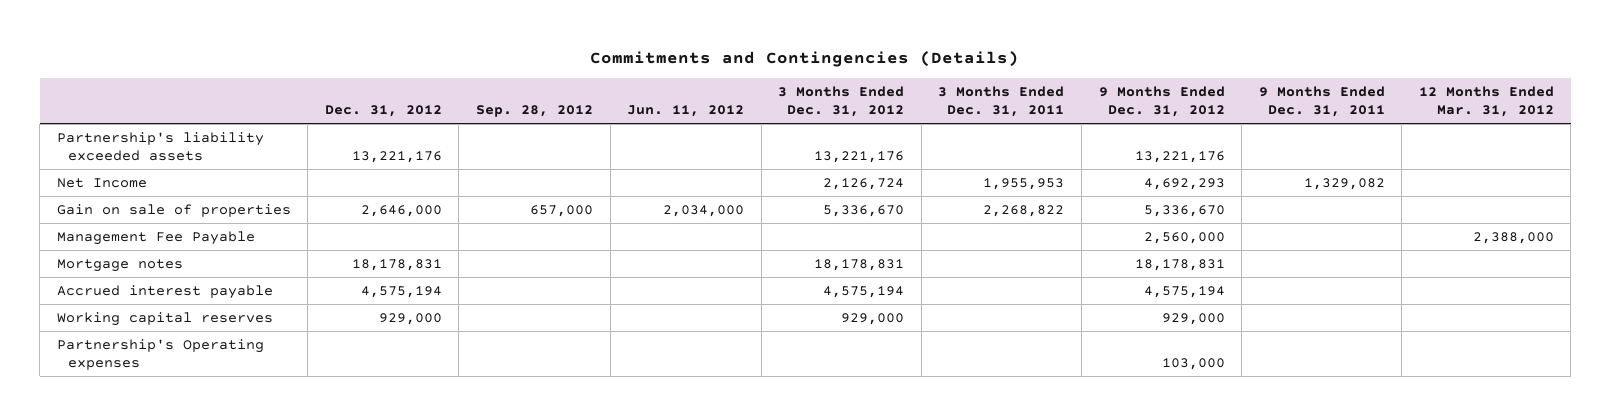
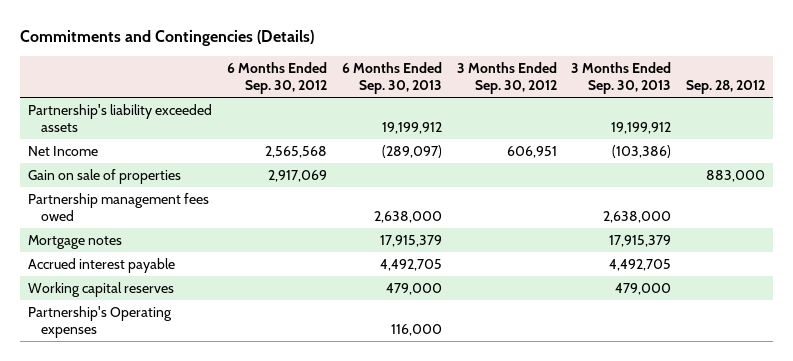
[324,105,442,118] Dec. 31, 2012 -> none
[627,105,745,118] Jun. 11, 2012 -> none
[778,86,905,118] 3 Months Ended Dec. 31, 2012 -> none
[938,86,1065,118] 3 Months Ended Dec. 31, 2011 -> none
[1098,86,1225,118] 9 Months Ended Dec. 31, 2012 -> none
[1258,86,1385,118] 9 Months Ended Dec. 31, 2011 -> none
[1418,86,1554,118] 12 Months Ended Mar. 31, 2012 -> none
none -> [226,62,327,94] 6 Months Ended Sep. 30, 2012
none -> [341,62,442,94] 6 Months Ended Sep. 30, 2013
none -> [456,62,557,94] 3 Months Ended Sep. 30, 2012
none -> [571,62,672,94] 3 Months Ended Sep. 30, 2013
[56,231,255,246] Management Fee Payable -> none
[529,205,593,218] 657,000 -> [706,170,766,183] 883,000
none -> [27,193,209,221] Partnership management fees owed

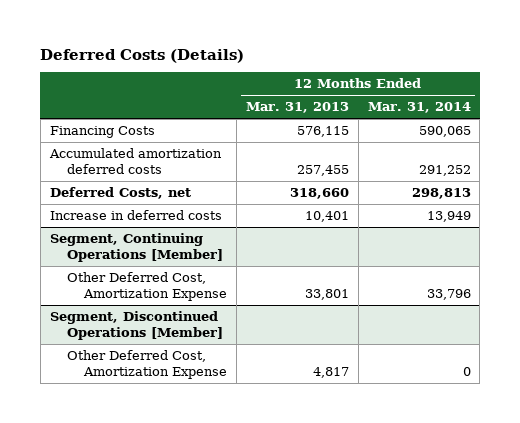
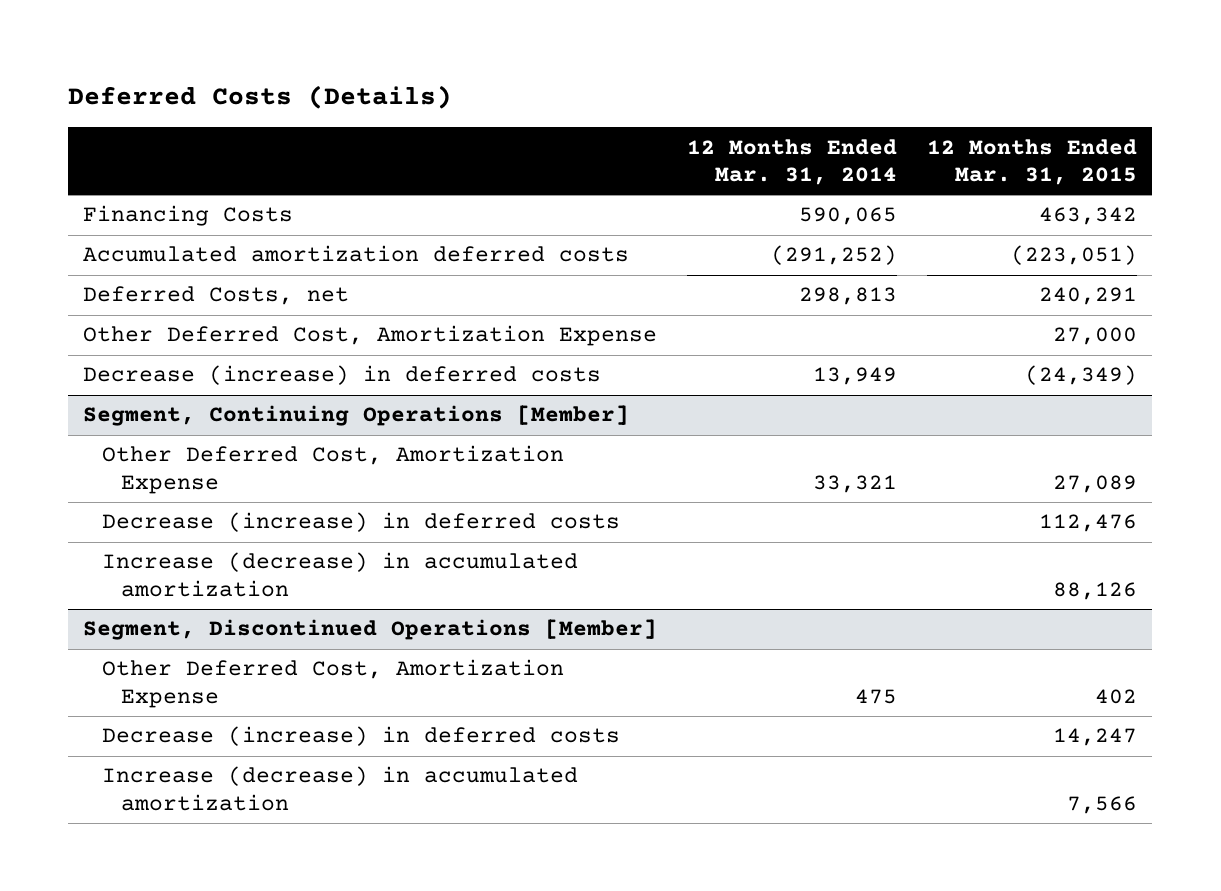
[245,102,349,114] Mar. 31, 2013 -> none
none -> [927,138,1138,186] 12 Months Ended Mar. 31, 2015
[418,164,471,176] 291,252 -> [771,245,898,266] (291,252)
none -> [83,325,658,347] Other Deferred Cost, Amortization Expense
[49,210,222,221] Increase in deferred costs -> [83,365,602,386] Decrease (increase) in deferred costs
[426,288,471,300] 33,796 -> [813,474,898,493] 33,321
none -> [102,512,621,533] Decrease (increase) in deferred costs
none -> [102,552,579,597] Increase (decrease) in accumulated amortization
[462,366,471,376] 0 -> [855,688,898,704] 475
none -> [102,726,621,747] Decrease (increase) in deferred costs
none -> [102,766,579,811] Increase (decrease) in accumulated amortization

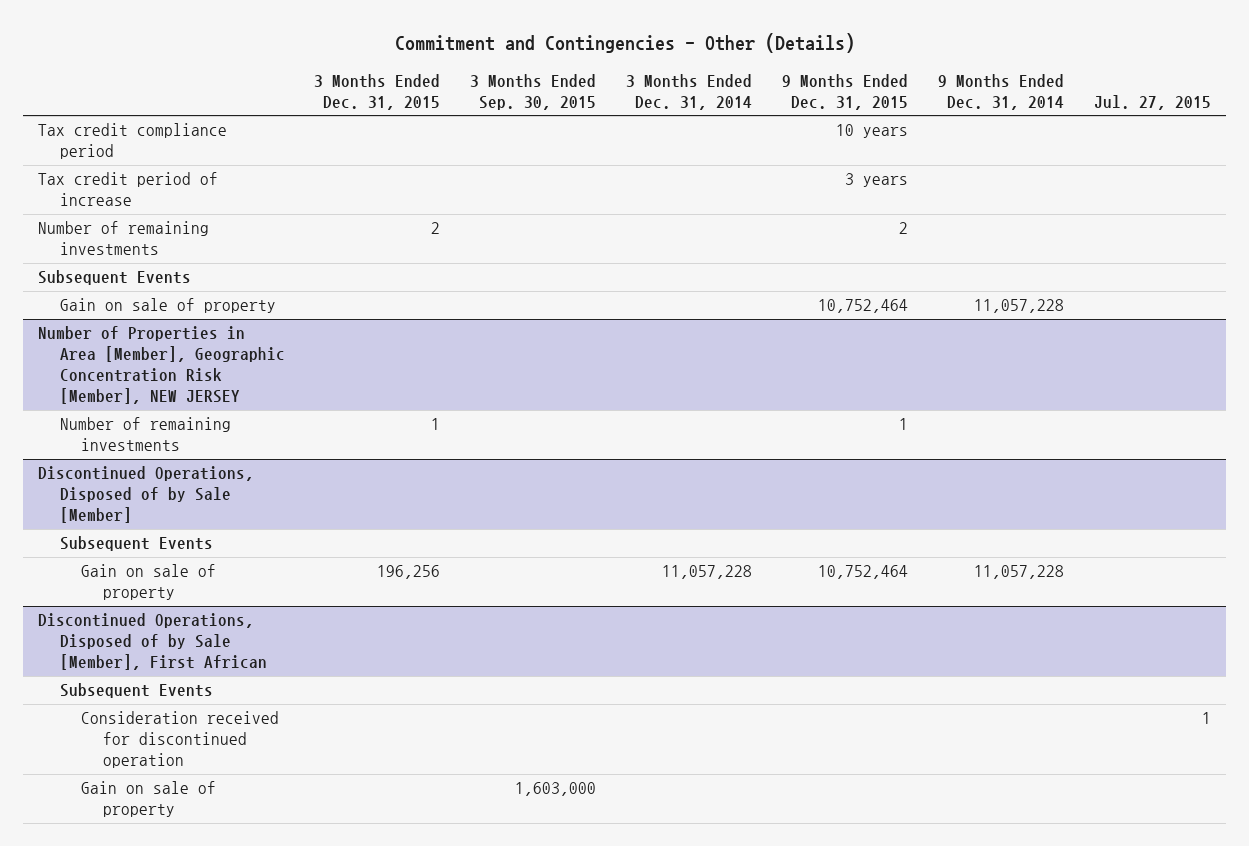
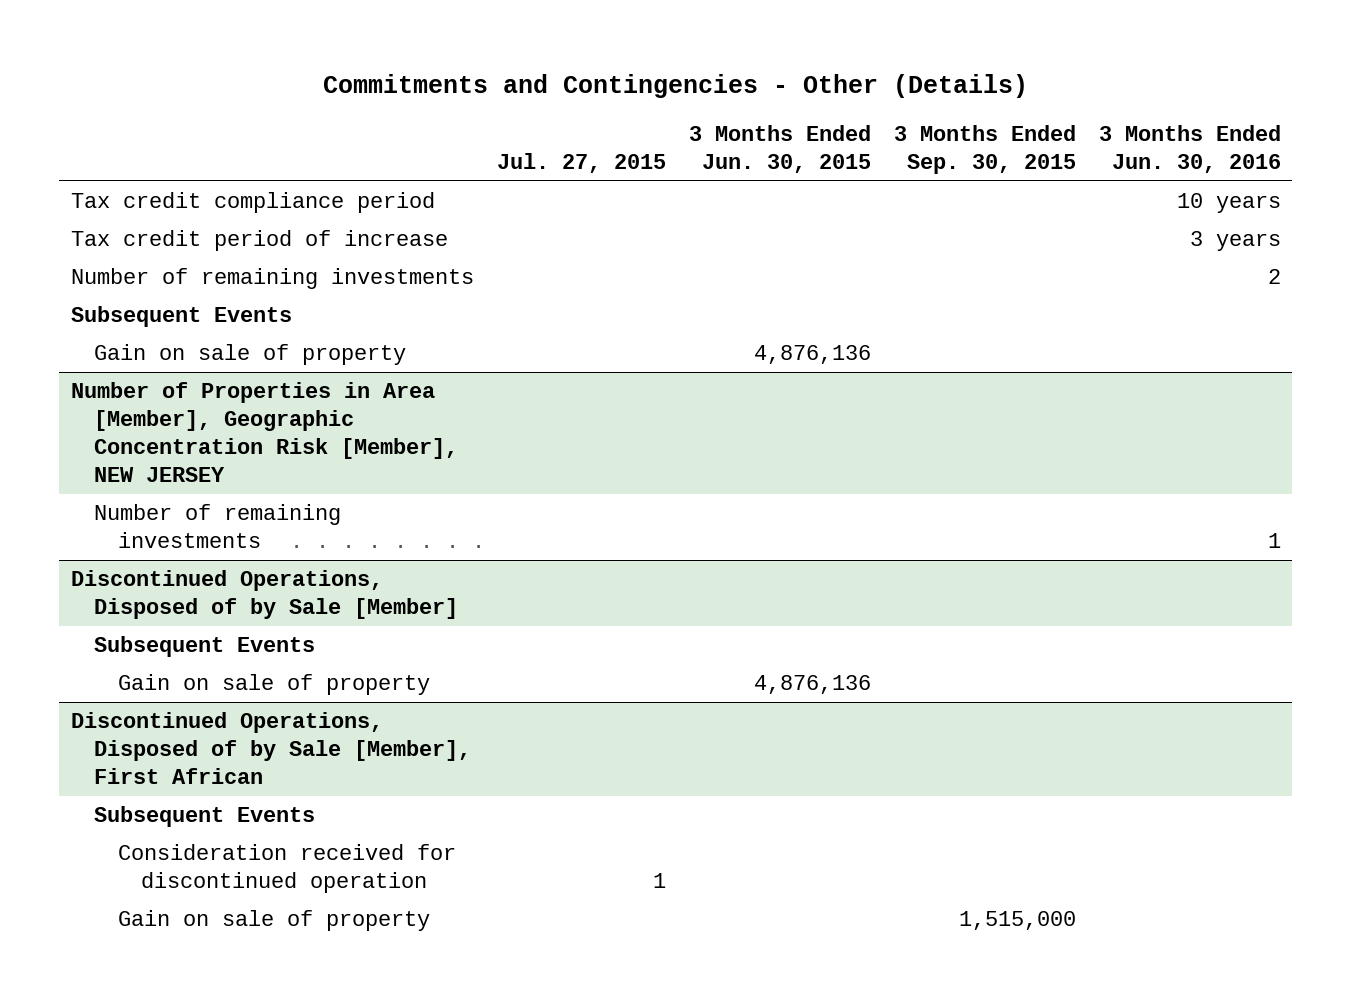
[394,33,855,54] Commitment and Contingencies - Other (Details) -> [322,74,1028,99] Commitments and Contingencies - Other (Details)
[314,73,441,110] 3 Months Ended Dec. 31, 2015 -> none
[626,73,753,110] 3 Months Ended Dec. 31, 2014 -> none
[782,73,909,110] 9 Months Ended Dec. 31, 2015 -> none
[938,73,1065,110] 9 Months Ended Dec. 31, 2014 -> none
none -> [688,125,871,174] 3 Months Ended Jun. 30, 2015
none -> [1098,125,1281,174] 3 Months Ended Jun. 30, 2016
[515,782,597,797] 1,603,000 -> [958,911,1076,931] 1,515,000

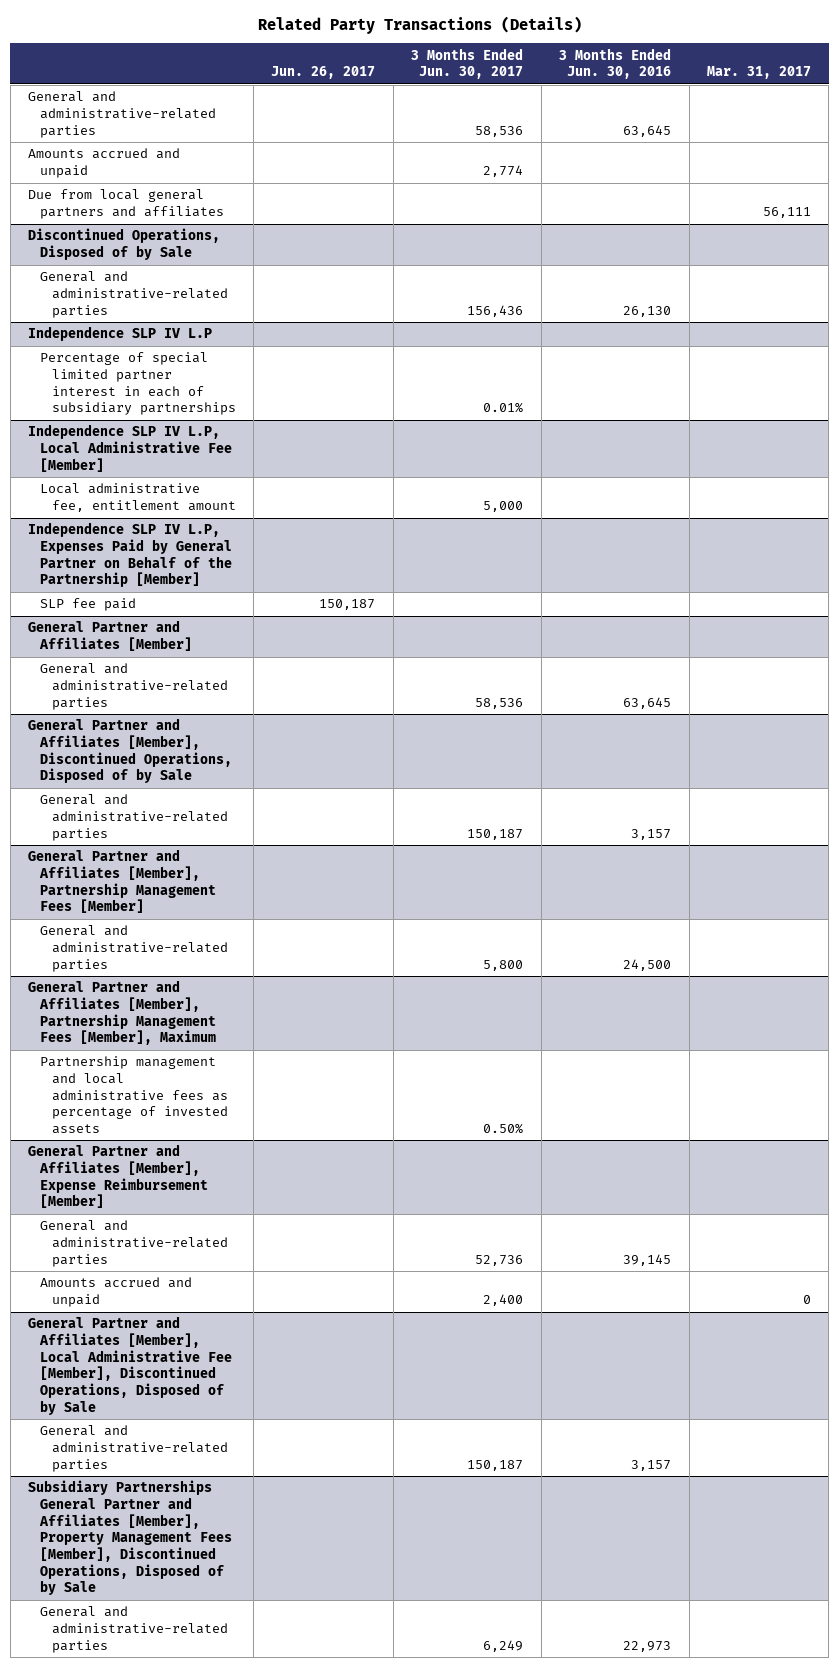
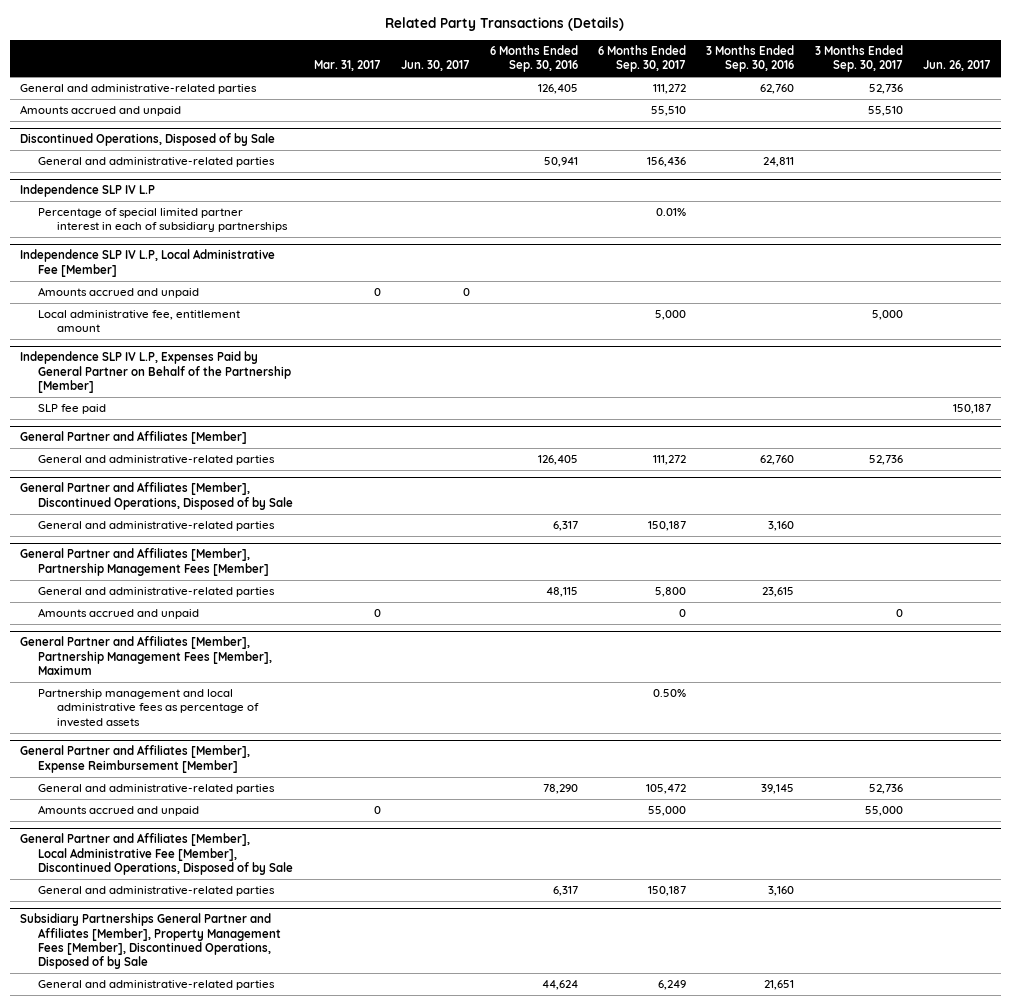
[411,47,524,80] 3 Months Ended Jun. 30, 2017 -> none
[559,47,672,80] 3 Months Ended Jun. 30, 2016 -> none
none -> [400,60,470,72] Jun. 30, 2017
none -> [489,44,578,73] 6 Months Ended Sep. 30, 2016
none -> [598,44,687,73] 6 Months Ended Sep. 30, 2017
none -> [706,44,795,73] 3 Months Ended Sep. 30, 2016
none -> [814,44,903,73] 3 Months Ended Sep. 30, 2017
[28,189,224,220] Due from local general partners and affiliates -> none
none -> [38,287,200,299] Amounts accrued and unpaid
none -> [38,608,200,620] Amounts accrued and unpaid

